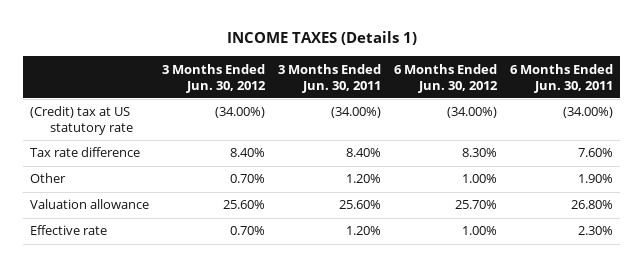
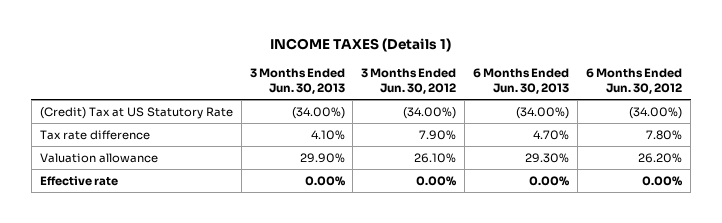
[278,63,382,93] 3 Months Ended Jun. 30, 2011 -> none
[510,63,614,93] 6 Months Ended Jun. 30, 2011 -> none
none -> [249,67,345,94] 3 Months Ended Jun. 30, 2013
none -> [473,67,570,94] 6 Months Ended Jun. 30, 2013
[29,173,66,184] Other -> none
[29,106,134,136] (Credit) tax at US statutory rate -> [39,106,233,119] (Credit) Tax at US Statutory Rate
[229,148,265,158] 8.40% -> [419,129,457,140] 7.90%
[462,148,498,158] 8.30% -> [646,129,683,140] 7.80%
[222,200,265,210] 25.60% -> [414,152,457,163] 26.10%
[455,200,498,210] 25.70% -> [638,152,683,163] 26.20%
[229,226,265,236] 0.70% -> [416,175,457,186] 0.00%
[462,226,498,236] 1.00% -> [642,175,683,186] 0.00%

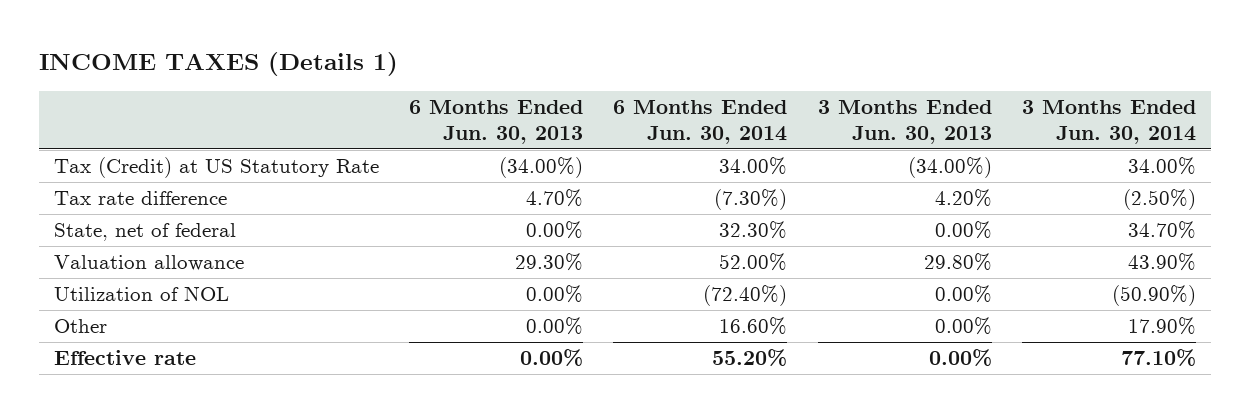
[361,67,457,94] 3 Months Ended Jun. 30, 2012 -> none
[586,67,683,94] 6 Months Ended Jun. 30, 2012 -> none
none -> [613,99,788,144] 6 Months Ended Jun. 30, 2014
none -> [1022,99,1197,144] 3 Months Ended Jun. 30, 2014
[39,106,233,119] (Credit) Tax at US Statutory Rate -> [53,157,379,179] Tax (Credit) at US Statutory Rate
[310,129,345,140] 4.10% -> [934,189,992,208] 4.20%
none -> [53,223,236,242] State, net of federal
[299,152,345,163] 29.90% -> [923,253,992,272] 29.80%
none -> [53,286,229,302] Utilization of NOL
none -> [53,319,107,334] Other

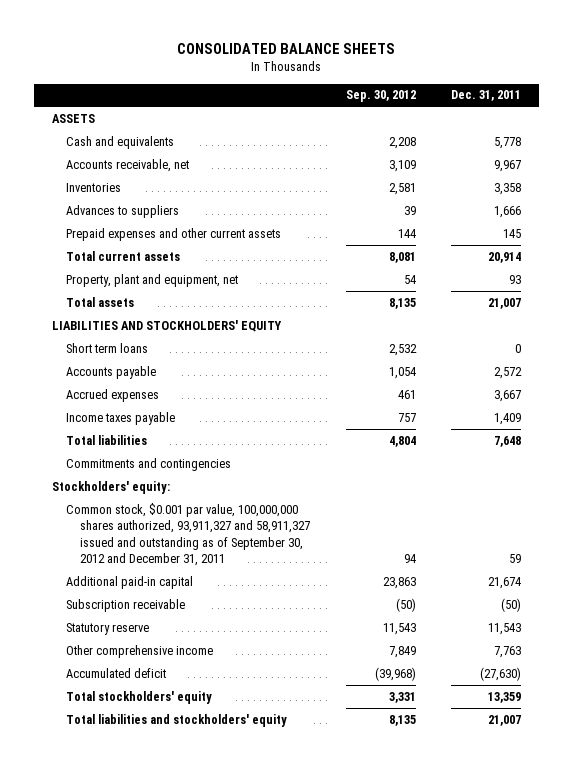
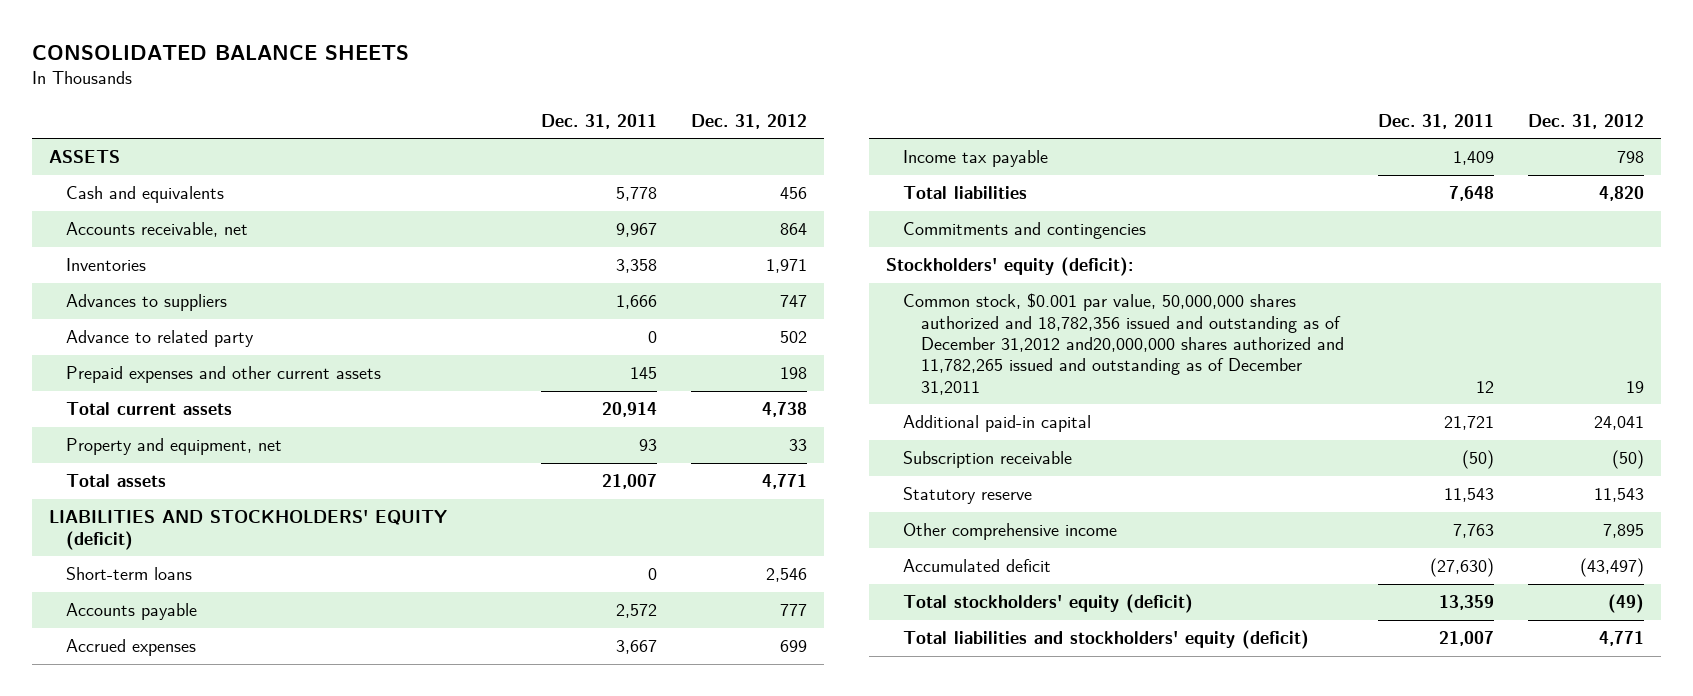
[345,90,416,103] Sep. 30, 2012 -> none
none -> [690,113,807,129] Dec. 31, 2012
none -> [66,330,255,348] Advance to related party
[66,273,239,287] Property, plant and equipment, net -> [66,438,283,456] Property and equipment, net
[51,319,282,332] LIABILITIES AND STOCKHOLDERS' EQUITY -> [49,510,448,550] LIABILITIES AND STOCKHOLDERS' EQUITY (deficit)
[66,342,149,353] Short term loans -> [66,567,193,581] Short-term loans
[66,411,176,425] Income taxes payable -> [903,150,1049,168] Income tax payable
[51,480,170,494] Stockholders' equity: -> [886,257,1134,277] Stockholders' equity (deficit):
[66,502,311,566] Common stock, $0.001 par value, 100,000,000 shares authorized, 93,911,327 and 58,911,327 issued and outstanding as of September 30, 2012 and December 31, 2011 -> [903,293,1344,395] Common stock, $0.001 par value, 50,000,000 shares authorized and 18,782,356 issued and outstanding as of December 31,2012 and20,000,000 shares authorized and 11,782,265 issued and outstanding as of December 31,2011
[508,553,521,563] 59 -> [1475,380,1494,393] 12
[487,576,521,589] 21,674 -> [1443,416,1494,431] 21,721
[66,690,213,704] Total stockholders' equity -> [903,594,1194,614] Total stockholders' equity (deficit)
[66,713,288,727] Total liabilities and stockholders' equity -> [903,630,1310,650] Total liabilities and stockholders' equity (deficit)

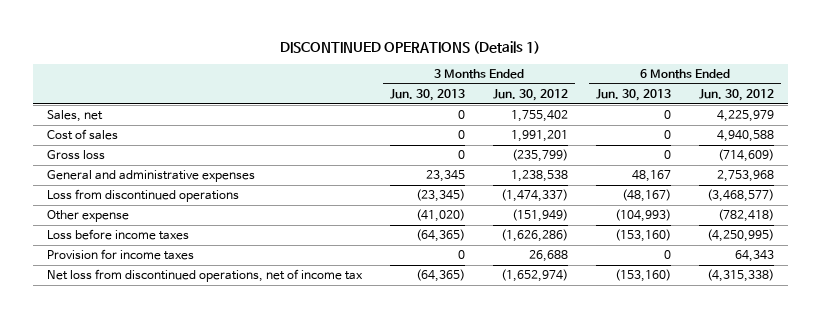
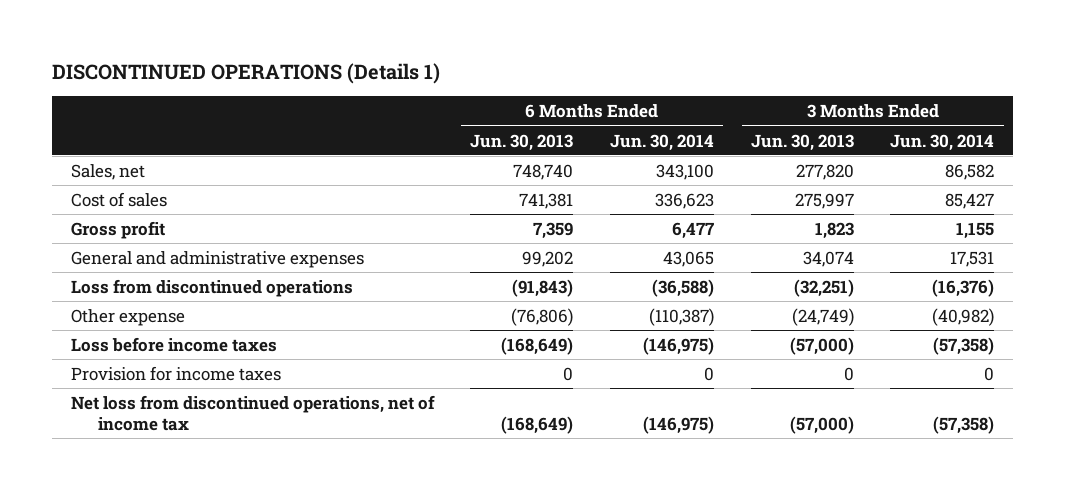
[492,89,568,102] Jun. 30, 2012 -> none
[698,89,774,102] Jun. 30, 2012 -> none
none -> [610,133,715,151] Jun. 30, 2014
none -> [890,133,995,151] Jun. 30, 2014
[457,110,465,120] 0 -> [795,163,854,180] 277,820
[663,110,671,120] 0 -> [513,163,574,180] 748,740
[457,130,465,140] 0 -> [794,192,854,209] 275,997
[663,130,671,140] 0 -> [519,192,574,209] 741,381
[46,150,105,161] Gross loss -> [70,220,165,239] Gross profit
[457,150,465,160] 0 -> [814,221,854,239] 1,823
[663,150,671,160] 0 -> [533,221,574,239] 7,359
[425,170,465,183] 23,345 -> [802,250,854,267] 34,074
[631,170,671,183] 48,167 -> [522,250,574,267] 99,202
[415,189,465,203] (23,345) -> [793,278,854,297] (32,251)
[621,189,671,203] (48,167) -> [512,278,574,297] (91,843)
[415,209,465,223] (41,020) -> [791,307,854,326] (24,749)
[614,209,671,223] (104,993) -> [511,307,574,326] (76,806)
[415,229,465,243] (64,365) -> [789,336,854,355] (57,000)
[614,229,671,243] (153,160) -> [501,336,574,355] (168,649)
[415,269,465,283] (64,365) -> [789,415,854,434] (57,000)
[614,269,671,283] (153,160) -> [501,415,574,434] (168,649)

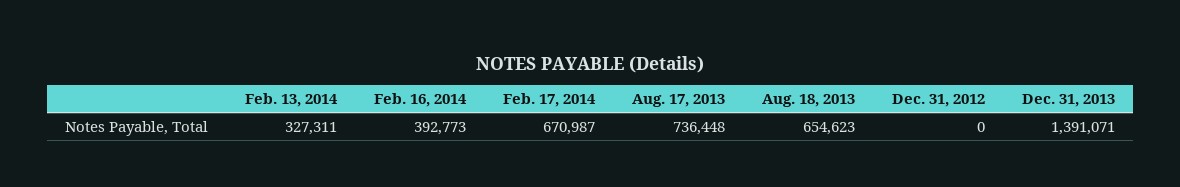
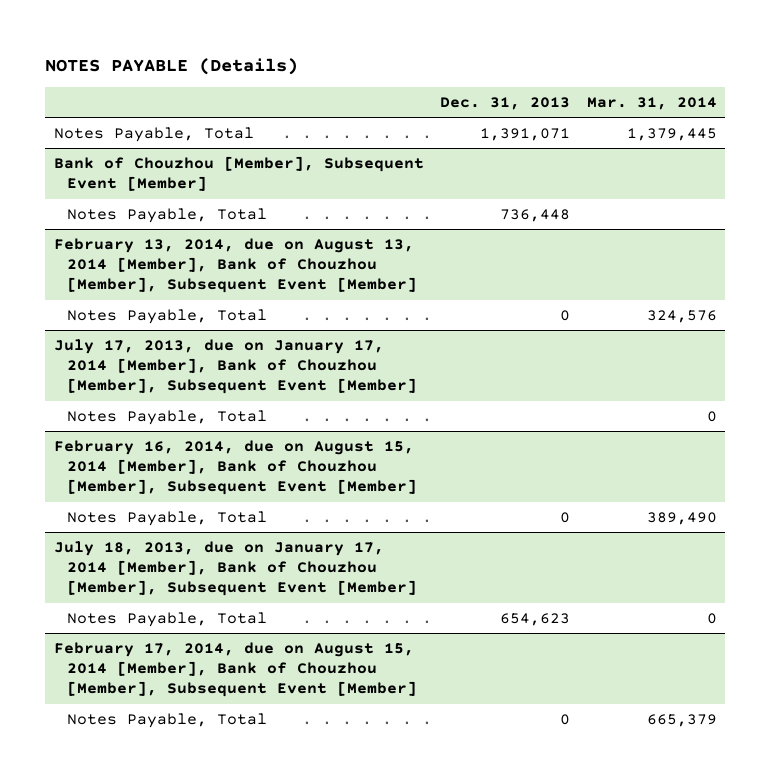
[244,93,338,108] Feb. 13, 2014 -> none
[373,93,467,108] Feb. 16, 2014 -> none
[502,93,596,108] Feb. 17, 2014 -> none
[631,94,725,108] Aug. 17, 2013 -> none
[761,94,855,108] Aug. 18, 2013 -> none
[891,94,985,108] Dec. 31, 2012 -> none
none -> [587,96,718,110] Mar. 31, 2014
none -> [53,156,424,192] Bank of Chouzhou [Member], Subsequent Event [Member]
none -> [66,208,267,224] Notes Payable, Total
none -> [53,238,417,294] February 13, 2014, due on August 13, 2014 [Member], Bank of Chouzhou [Member], Subsequent Event [Member]
none -> [66,309,267,325] Notes Payable, Total
none -> [53,339,417,395] July 17, 2013, due on January 17, 2014 [Member], Bank of Chouzhou [Member], Subsequent Event [Member]
none -> [66,410,267,426] Notes Payable, Total
none -> [53,440,417,496] February 16, 2014, due on August 15, 2014 [Member], Bank of Chouzhou [Member], Subsequent Event [Member]
none -> [66,511,267,527] Notes Payable, Total
none -> [53,541,417,597] July 18, 2013, due on January 17, 2014 [Member], Bank of Chouzhou [Member], Subsequent Event [Member]
none -> [66,612,267,628] Notes Payable, Total
none -> [53,642,417,698] February 17, 2014, due on August 15, 2014 [Member], Bank of Chouzhou [Member], Subsequent Event [Member]
none -> [66,713,267,729] Notes Payable, Total

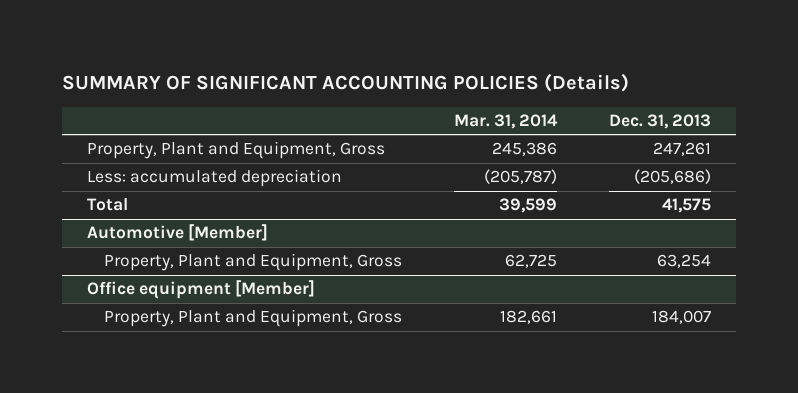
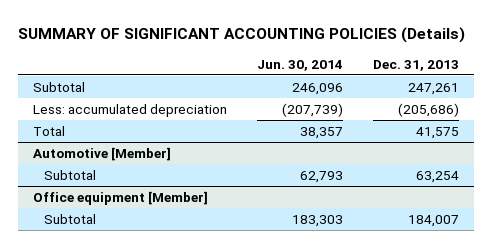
[453,113,558,129] Mar. 31, 2014 -> none
none -> [257,59,344,71] Jun. 30, 2014
[87,141,386,160] Property, Plant and Equipment, Gross -> [33,81,86,92] Subtotal
[104,253,403,272] Property, Plant and Equipment, Gross -> [44,169,97,180] Subtotal
[104,309,403,328] Property, Plant and Equipment, Gross -> [44,213,97,224] Subtotal

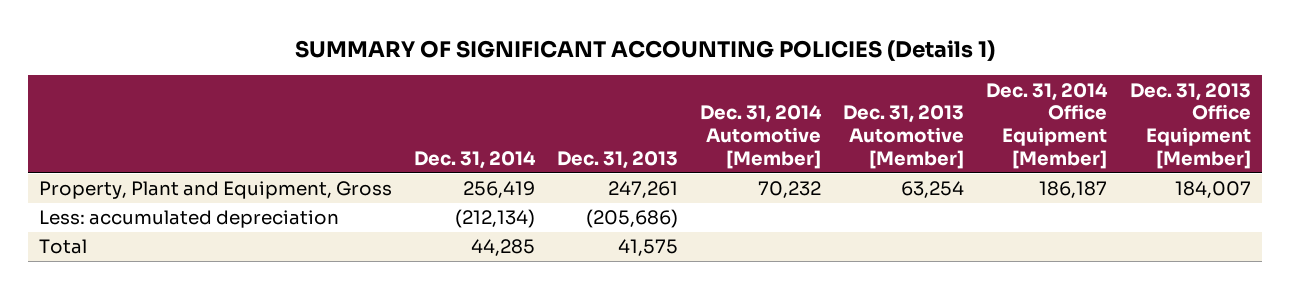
[18,27,466,44] SUMMARY OF SIGNIFICANT ACCOUNTING POLICIES (Details) -> [294,39,995,61] SUMMARY OF SIGNIFICANT ACCOUNTING POLICIES (Details 1)
[257,59,344,71] Jun. 30, 2014 -> none
none -> [414,151,537,170] Dec. 31, 2014
none -> [700,105,823,170] Dec. 31, 2014 Automotive [Member]
none -> [843,105,965,170] Dec. 31, 2013 Automotive [Member]
none -> [986,82,1109,170] Dec. 31, 2014 Office Equipment [Member]
none -> [1129,82,1251,170] Dec. 31, 2013 Office Equipment [Member]
[33,81,86,92] Subtotal -> [38,181,392,200] Property, Plant and Equipment, Gross
[33,146,172,161] Automotive [Member] -> none
[44,169,97,180] Subtotal -> none
[33,190,209,205] Office equipment [Member] -> none
[44,213,97,224] Subtotal -> none

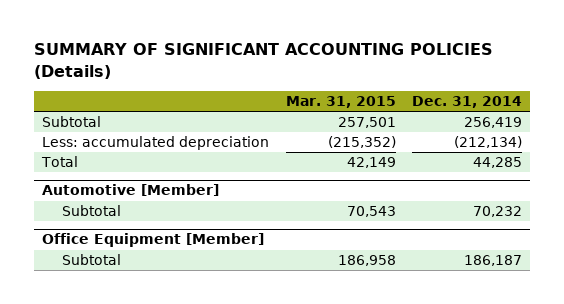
[294,39,995,61] SUMMARY OF SIGNIFICANT ACCOUNTING POLICIES (Details 1) -> [33,43,493,79] SUMMARY OF SIGNIFICANT ACCOUNTING POLICIES (Details)
[557,151,679,170] Dec. 31, 2013 -> none
[700,105,823,170] Dec. 31, 2014 Automotive [Member] -> none
[843,105,965,170] Dec. 31, 2013 Automotive [Member] -> none
[986,82,1109,170] Dec. 31, 2014 Office Equipment [Member] -> none
[1129,82,1251,170] Dec. 31, 2013 Office Equipment [Member] -> none
none -> [285,96,396,109] Mar. 31, 2015
[38,181,392,200] Property, Plant and Equipment, Gross -> [42,116,102,128] Subtotal
none -> [42,184,220,197] Automotive [Member]
none -> [61,205,121,217] Subtotal
none -> [42,233,265,248] Office Equipment [Member]
none -> [61,254,121,266] Subtotal

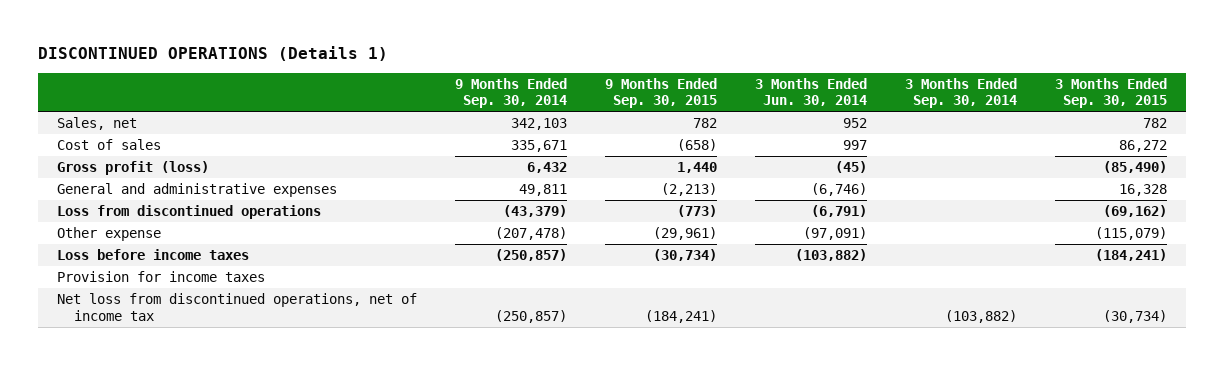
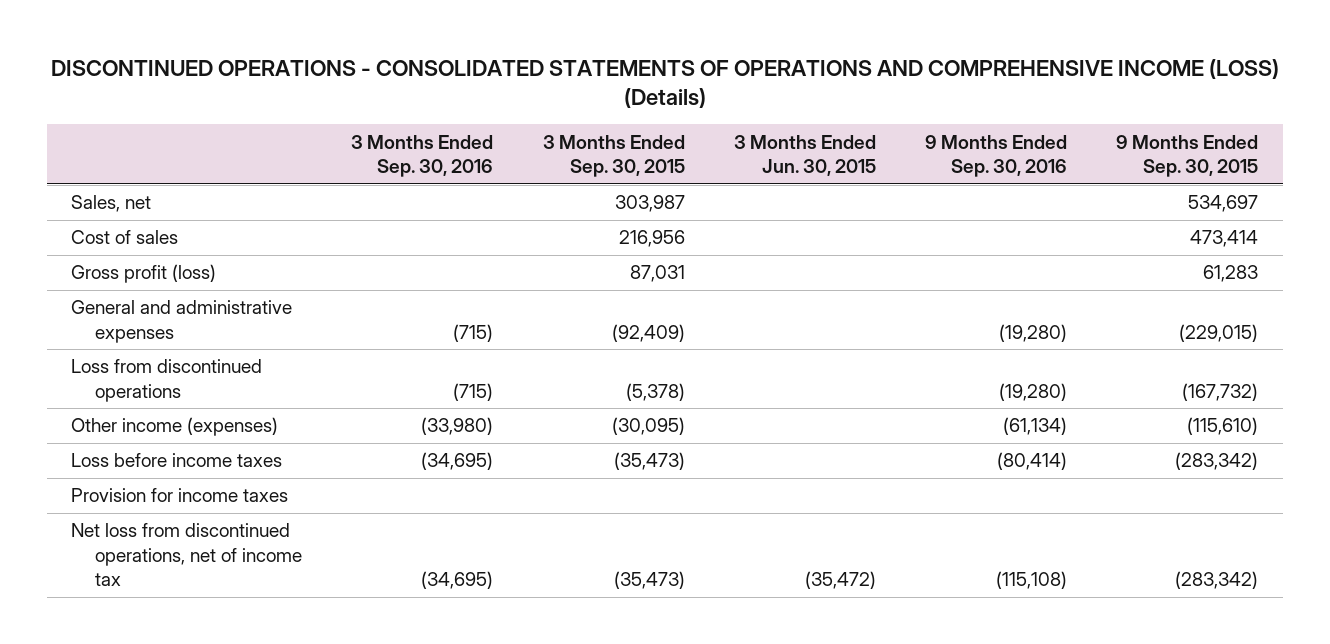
[38,46,389,62] DISCONTINUED OPERATIONS (Details 1) -> [50,58,1279,109] DISCONTINUED OPERATIONS - CONSOLIDATED STATEMENTS OF OPERATIONS AND COMPREHENSIVE INCOME (LOSS) (Details)
[454,77,567,109] 9 Months Ended Sep. 30, 2014 -> none
[754,77,867,107] 3 Months Ended Jun. 30, 2014 -> none
[904,77,1017,109] 3 Months Ended Sep. 30, 2014 -> none
none -> [351,134,494,178] 3 Months Ended Sep. 30, 2016
none -> [733,134,876,177] 3 Months Ended Jun. 30, 2015
none -> [925,134,1068,178] 9 Months Ended Sep. 30, 2016
[692,117,717,128] 782 -> [1188,195,1259,213] 534,697
[1142,117,1167,128] 782 -> [614,195,685,213] 303,987
[676,138,717,151] (658) -> [1190,230,1259,248] 473,414
[1118,139,1167,152] 86,272 -> [618,230,685,248] 216,956
[676,161,717,173] 1,440 -> [1203,265,1259,283] 61,283
[1102,160,1167,173] (85,490) -> [629,265,685,283] 87,031
[660,182,717,196] (2,213) -> [1179,323,1259,342] (229,015)
[1118,183,1167,196] 16,328 -> [611,323,685,342] (92,409)
[676,204,717,217] (773) -> [1182,382,1259,401] (167,732)
[1102,204,1167,217] (69,162) -> [625,382,685,401] (5,378)
[57,226,162,241] Other expense -> [71,417,279,437] Other income (expenses)
[652,226,717,240] (29,961) -> [1187,417,1259,436] (115,610)
[1094,226,1167,240] (115,079) -> [611,417,685,436] (30,095)
[652,248,717,261] (30,734) -> [1175,452,1259,471] (283,342)
[1094,248,1167,261] (184,241) -> [613,452,685,471] (35,473)
[644,309,717,323] (184,241) -> [1175,571,1259,590] (283,342)
[1102,309,1167,323] (30,734) -> [613,571,685,590] (35,473)

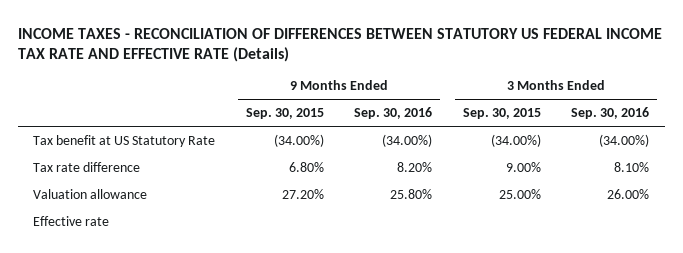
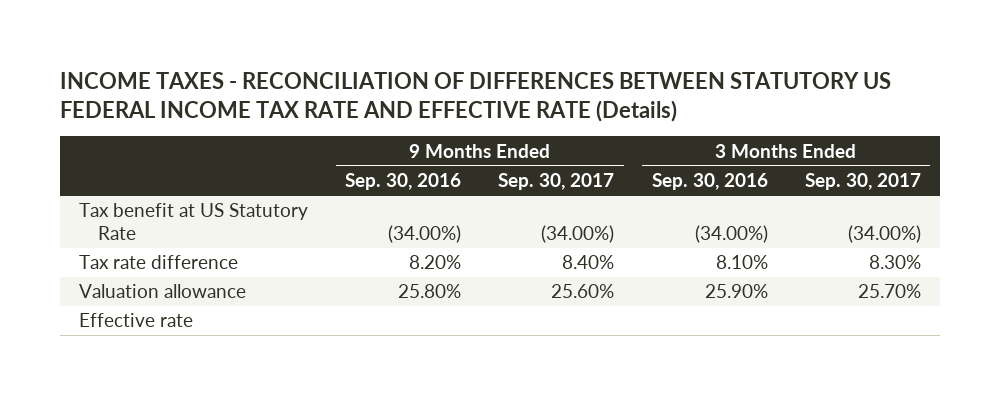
[245,108,324,120] Sep. 30, 2015 -> none
[462,108,541,120] Sep. 30, 2015 -> none
none -> [498,173,615,191] Sep. 30, 2017
none -> [804,173,921,191] Sep. 30, 2017
[607,188,650,199] 26.00% -> [704,284,768,299] 25.90%

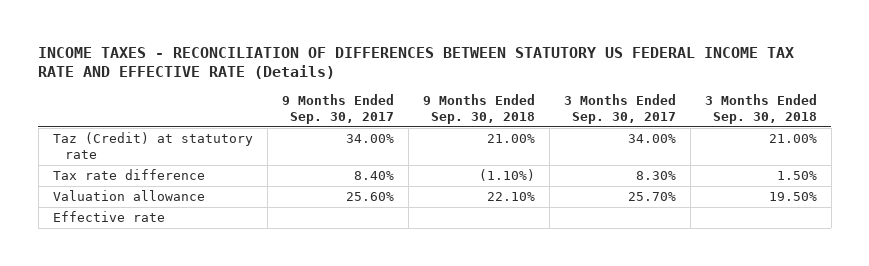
[344,173,461,191] Sep. 30, 2016 -> none
[651,173,768,191] Sep. 30, 2016 -> none
none -> [422,93,535,124] 9 Months Ended Sep. 30, 2018
none -> [704,93,817,124] 3 Months Ended Sep. 30, 2018
[78,203,308,240] Tax benefit at US Statutory Rate -> [52,132,253,160] Taz (Credit) at statutory rate
[541,224,615,243] (34.00%) -> [345,134,394,144] 34.00%
[847,224,921,243] (34.00%) -> [627,134,676,144] 34.00%

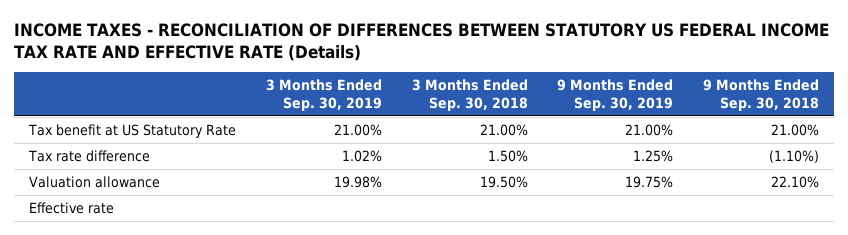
[281,93,394,124] 9 Months Ended Sep. 30, 2017 -> none
[563,93,676,124] 3 Months Ended Sep. 30, 2017 -> none
none -> [265,78,382,111] 3 Months Ended Sep. 30, 2019
none -> [557,78,674,111] 9 Months Ended Sep. 30, 2019
[52,132,253,160] Taz (Credit) at statutory rate -> [27,124,236,139] Tax benefit at US Statutory Rate

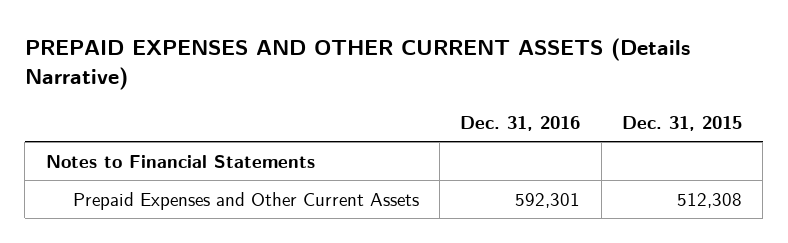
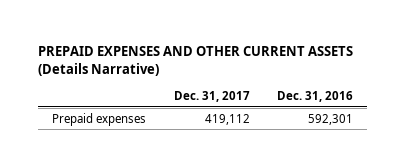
[621,116,742,132] Dec. 31, 2015 -> none
none -> [173,91,250,103] Dec. 31, 2017
[45,154,315,168] Notes to Financial Statements -> none
[72,191,419,210] Prepaid Expenses and Other Current Assets -> [52,112,147,126] Prepaid expenses

